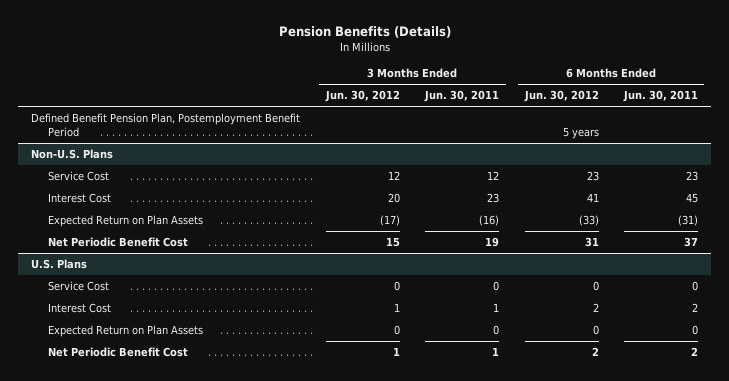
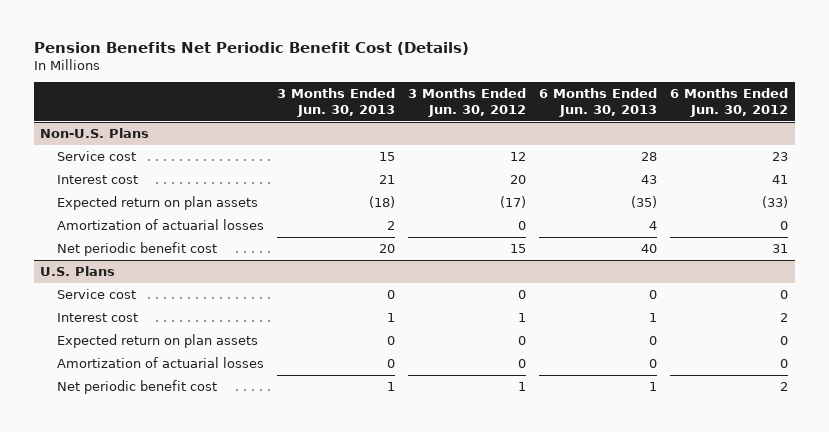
[278,25,451,38] Pension Benefits (Details) -> [33,42,469,56] Pension Benefits Net Periodic Benefit Cost (Details)
[424,90,500,103] Jun. 30, 2011 -> none
[623,90,699,103] Jun. 30, 2011 -> none
none -> [277,88,396,117] 3 Months Ended Jun. 30, 2013
none -> [539,88,658,117] 6 Months Ended Jun. 30, 2013
[31,113,301,138] Defined Benefit Pension Plan, Postemployment Benefit Period -> none
[48,171,110,182] Service Cost -> [57,150,137,161] Service cost
[48,193,112,204] Interest Cost -> [57,174,139,184] Interest cost
[48,215,204,228] Expected Return on Plan Assets -> [57,195,259,210] Expected return on plan assets
none -> [57,218,265,230] Amortization of actuarial losses
[48,237,189,248] Net Periodic Benefit Cost -> [57,241,218,256] Net periodic benefit cost
[48,281,110,292] Service Cost -> [57,288,137,299] Service cost
[48,303,112,314] Interest Cost -> [57,312,139,322] Interest cost
[48,325,204,338] Expected Return on Plan Assets -> [57,333,259,348] Expected return on plan assets
none -> [57,356,265,368] Amortization of actuarial losses
[48,347,189,358] Net Periodic Benefit Cost -> [57,379,218,394] Net periodic benefit cost

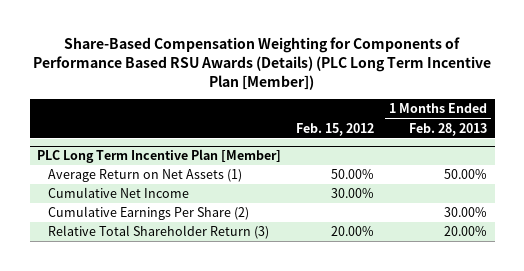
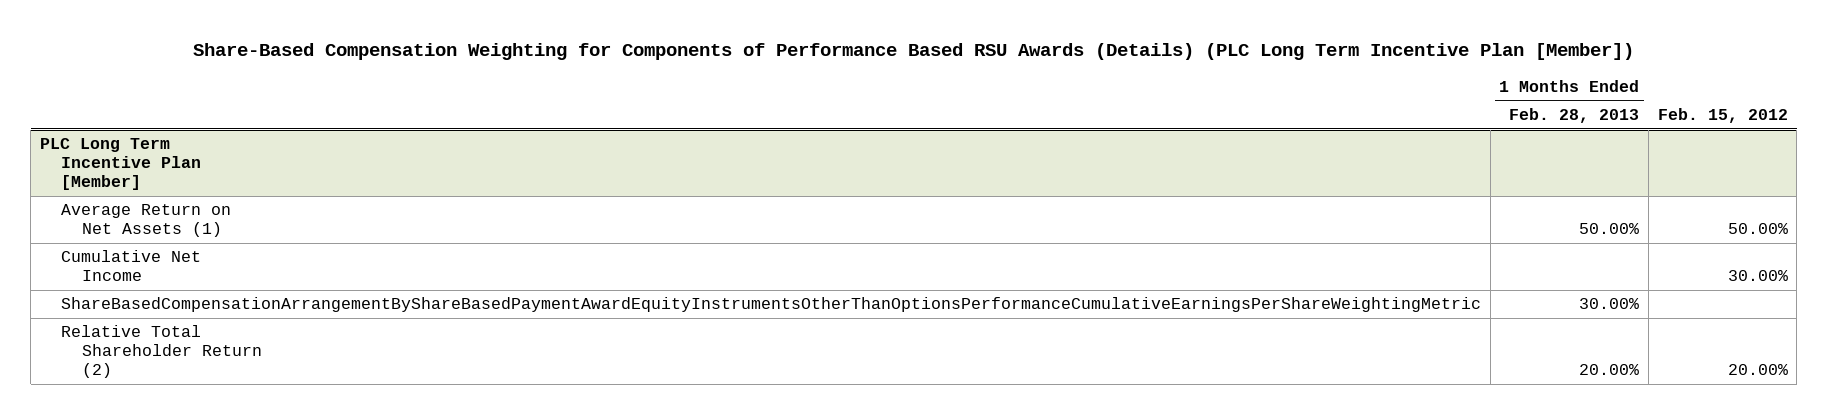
[47,206,249,221] Cumulative Earnings Per Share (2) -> [61,297,1482,313] ShareBasedCompensationArrangementByShareBasedPaymentAwardEquityInstrumentsOtherThanOptionsPerformanceCumulativeEarningsPerShareWeightingMetric
[47,225,269,240] Relative Total Shareholder Return (3) -> [61,325,263,379] Relative Total Shareholder Return (2)

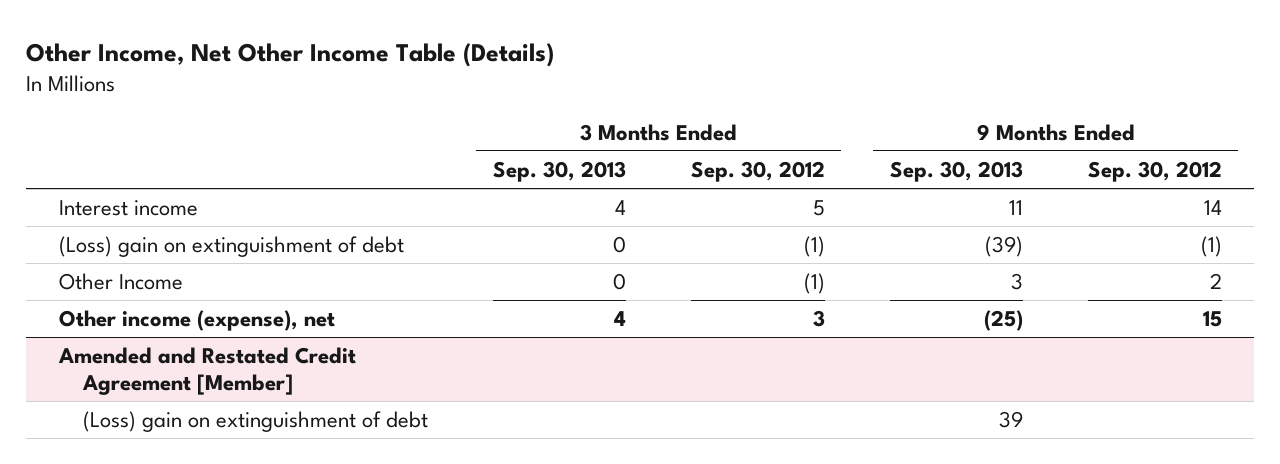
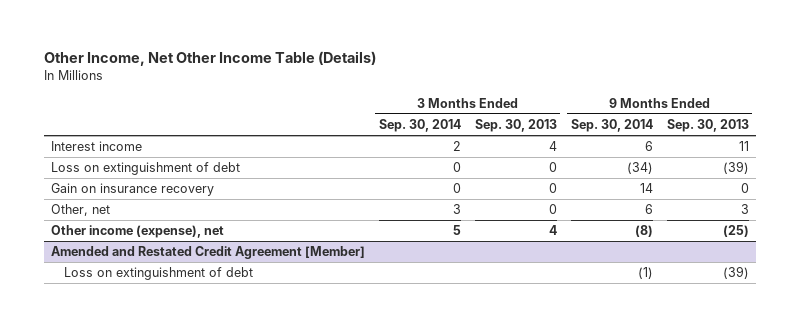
[690,160,825,182] Sep. 30, 2012 -> none
[1087,160,1222,182] Sep. 30, 2012 -> none
none -> [378,119,461,133] Sep. 30, 2014
none -> [570,119,653,133] Sep. 30, 2014
[58,236,404,258] (Loss) gain on extinguishment of debt -> [50,162,240,176] Loss on extinguishment of debt
none -> [50,183,214,197] Gain on insurance recovery
[58,273,183,291] Other Income -> [50,204,110,217] Other, net
[82,411,428,433] (Loss) gain on extinguishment of debt -> [63,267,253,281] Loss on extinguishment of debt
[998,411,1023,429] 39 -> [722,266,749,280] (39)

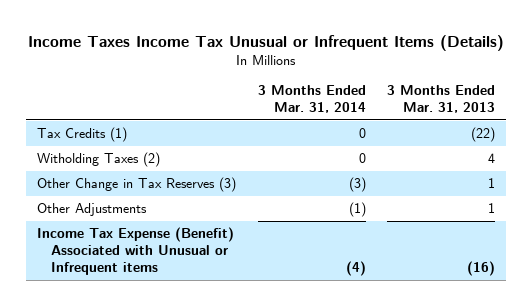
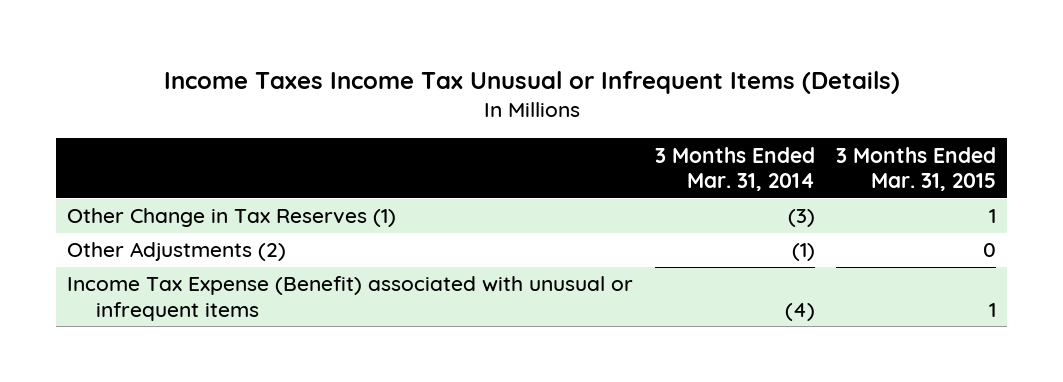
[387,85,496,113] 3 Months Ended Mar. 31, 2013 -> none
none -> [836,146,997,192] 3 Months Ended Mar. 31, 2015
[37,127,128,143] Tax Credits (1) -> none
[37,152,161,168] Witholding Taxes (2) -> none
[37,177,237,193] Other Change in Tax Reserves (3) -> [67,208,397,228] Other Change in Tax Reserves (1)
[37,203,148,217] Other Adjustments -> [67,242,287,262] Other Adjustments (2)
[37,227,235,275] Income Tax Expense (Benefit) Associated with Unusual or Infrequent items -> [67,276,634,321] Income Tax Expense (Benefit) associated with unusual or infrequent items

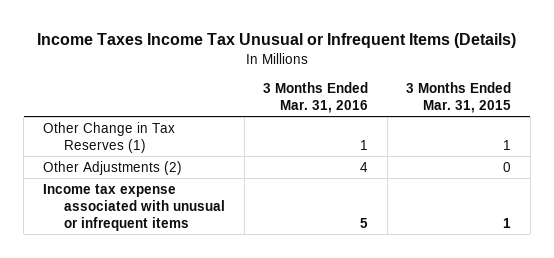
[654,146,815,192] 3 Months Ended Mar. 31, 2014 -> none
none -> [263,81,369,114] 3 Months Ended Mar. 31, 2016
[67,276,634,321] Income Tax Expense (Benefit) associated with unusual or infrequent items -> [42,183,226,232] Income tax expense associated with unusual or infrequent items

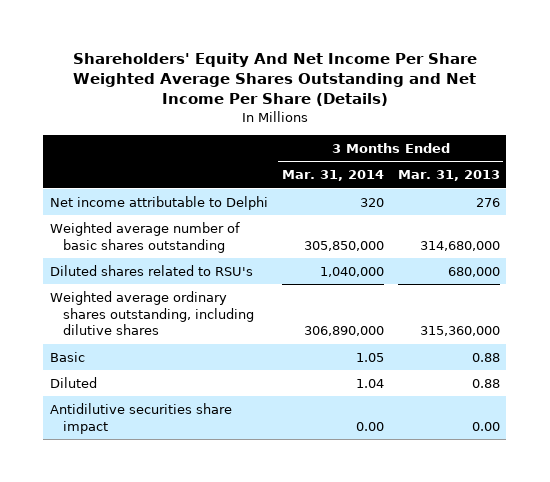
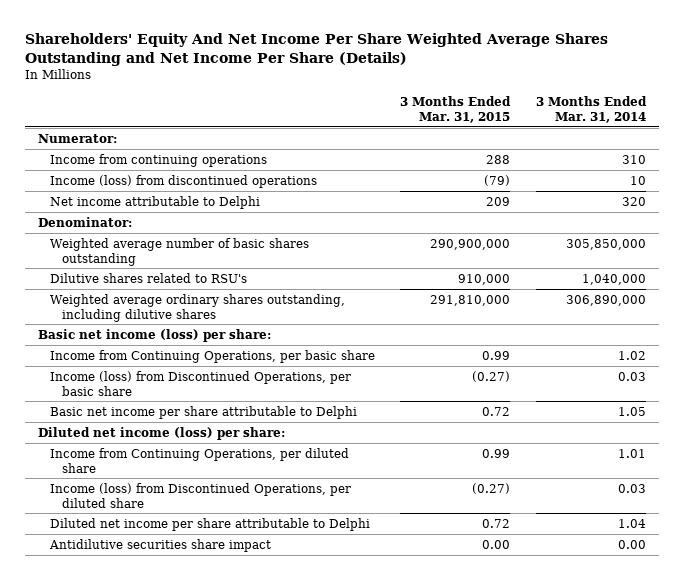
[397,170,500,182] Mar. 31, 2013 -> none
none -> [400,96,512,123] 3 Months Ended Mar. 31, 2015
none -> [37,133,117,143] Numerator:
none -> [49,153,267,167] Income from continuing operations
none -> [49,174,317,188] Income (loss) from discontinued operations
none -> [37,216,132,227] Denominator:
[50,264,254,276] Diluted shares related to RSU's -> [49,272,247,283] Dilutive shares related to RSU's
none -> [37,328,271,342] Basic net income (loss) per share:
none -> [49,349,375,363] Income from Continuing Operations, per basic share
none -> [49,370,351,396] Income (loss) from Discontinued Operations, per basic share
[50,351,86,362] Basic -> [49,405,357,419] Basic net income per share attributable to Delphi
none -> [37,426,285,440] Diluted net income (loss) per share:
none -> [49,447,349,473] Income from Continuing Operations, per diluted share
none -> [49,482,351,508] Income (loss) from Discontinued Operations, per diluted share
[50,376,98,388] Diluted -> [49,517,370,531] Diluted net income per share attributable to Delphi

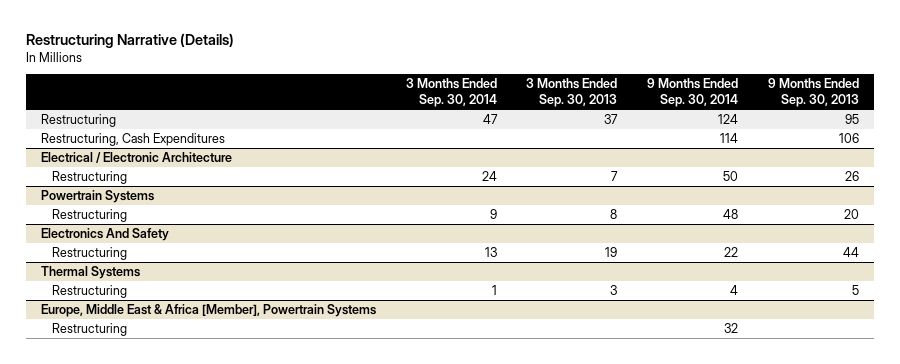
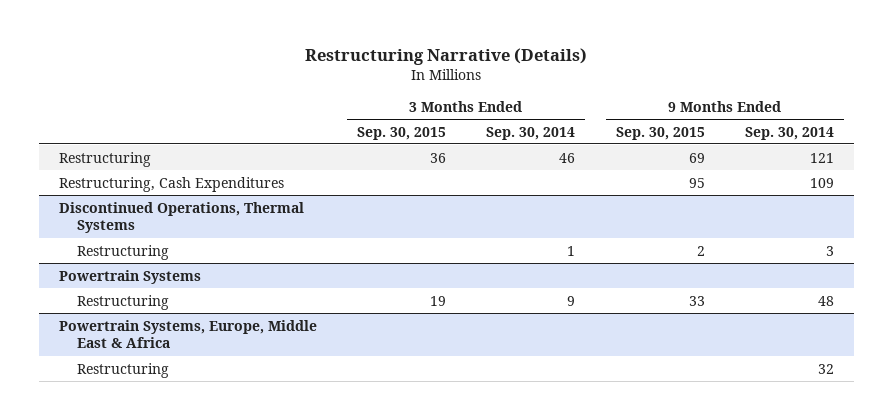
[526,78,618,107] 3 Months Ended Sep. 30, 2013 -> none
[768,78,860,107] 9 Months Ended Sep. 30, 2013 -> none
none -> [357,126,447,140] Sep. 30, 2015
none -> [615,126,705,140] Sep. 30, 2015
[40,152,232,164] Electrical / Electronic Architecture -> none
[482,114,498,125] 47 -> [559,152,576,163] 46
[718,114,739,125] 124 -> [809,152,834,163] 121
[720,133,739,144] 114 -> [809,177,834,188] 109
none -> [58,201,304,234] Discontinued Operations, Thermal Systems
[481,171,497,182] 24 -> [567,245,576,256] 1
[723,171,739,182] 50 -> [825,245,834,256] 3
[40,228,169,242] Electronics And Safety -> none
[52,247,128,261] Restructuring -> none
[40,266,140,280] Thermal Systems -> none
[52,285,128,299] Restructuring -> none
[40,304,376,318] Europe, Middle East & Africa [Member], Powertrain Systems -> [58,319,317,349] Powertrain Systems, Europe, Middle East & Africa

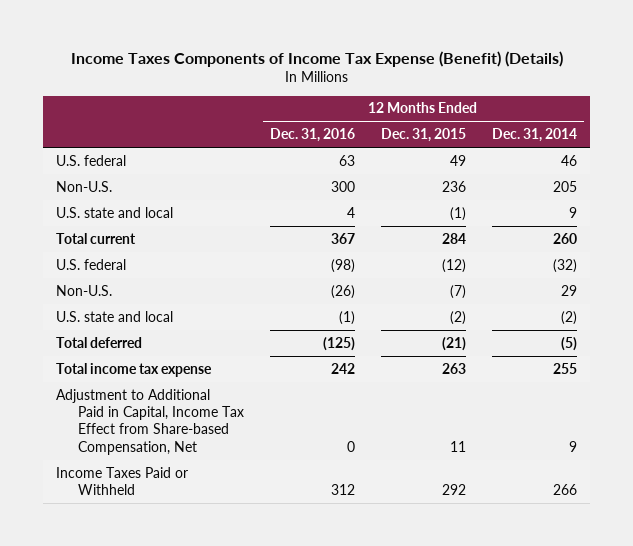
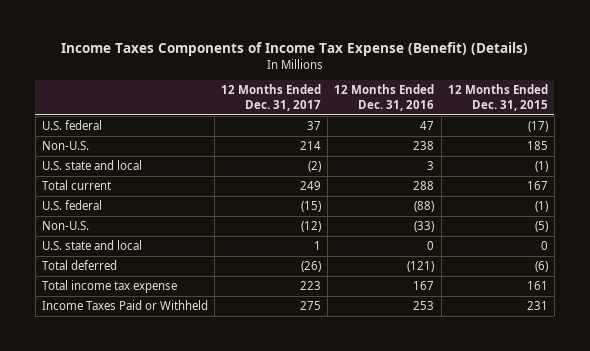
[492,128,578,143] Dec. 31, 2014 -> none
none -> [221,84,322,112] 12 Months Ended Dec. 31, 2017
[56,388,244,455] Adjustment to Additional Paid in Capital, Income Tax Effect from Share-based Compensation, Net -> none
[338,154,355,166] 63 -> [420,120,435,130] 47
[449,154,466,166] 49 -> [527,120,548,132] (17)
[330,180,355,192] 300 -> [413,140,435,150] 238
[441,180,466,192] 236 -> [526,140,548,150] 185
[346,206,355,218] 4 -> [427,160,435,170] 3
[330,232,355,244] 367 -> [413,180,435,190] 288
[441,232,466,244] 284 -> [526,180,548,190] 167
[330,258,355,273] (98) -> [414,200,435,212] (88)
[441,258,466,273] (12) -> [534,200,548,212] (1)
[330,284,355,299] (26) -> [414,220,435,232] (33)
[449,284,466,299] (7) -> [534,220,548,232] (5)
[338,310,355,325] (1) -> [427,240,435,250] 0
[449,310,466,325] (2) -> [540,240,548,250] 0
[322,336,355,351] (125) -> [407,260,435,272] (121)
[441,336,466,351] (21) -> [534,260,548,272] (6)
[330,362,355,374] 242 -> [413,280,435,290] 167
[441,362,466,374] 263 -> [526,280,548,290] 161
[330,484,355,496] 312 -> [413,300,435,310] 253
[441,484,466,496] 292 -> [526,300,548,310] 231

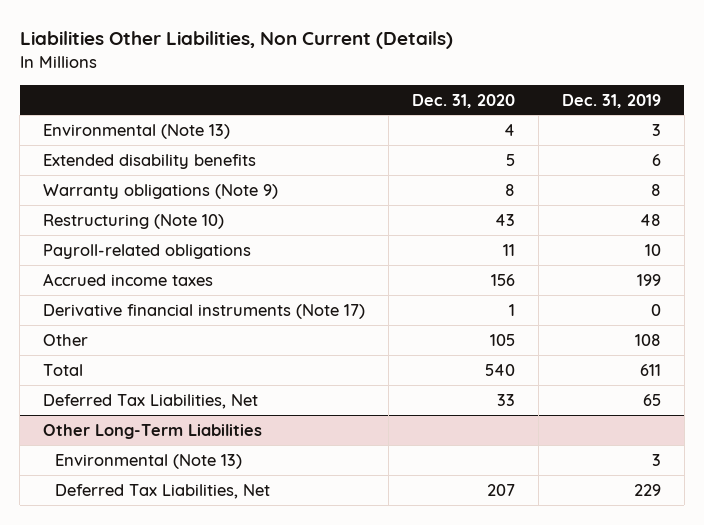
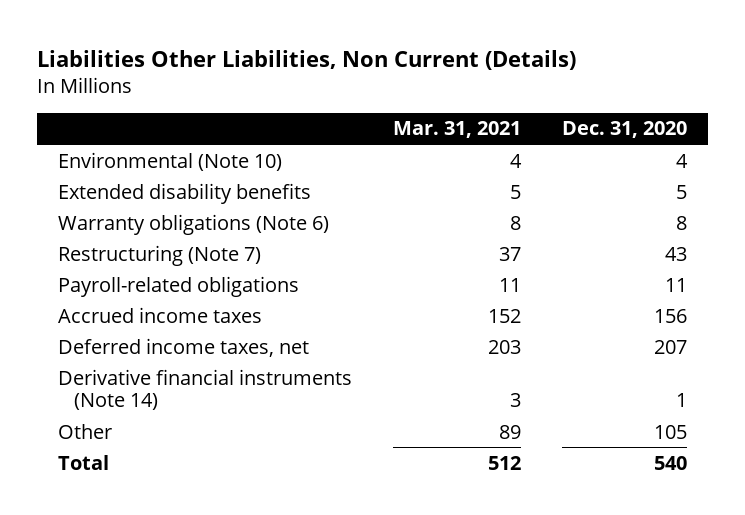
[561,93,661,108] Dec. 31, 2019 -> none
none -> [393,121,522,139] Mar. 31, 2021
[42,123,230,139] Environmental (Note 13) -> [57,151,282,171] Environmental (Note 10)
[42,183,278,199] Warranty obligations (Note 9) -> [57,213,329,235] Warranty obligations (Note 6)
[42,213,224,229] Restructuring (Note 10) -> [57,244,261,266] Restructuring (Note 7)
none -> [57,337,309,357] Deferred income taxes, net
[42,303,365,319] Derivative financial instruments (Note 17) -> [57,368,352,410] Derivative financial instruments (Note 14)
[42,393,258,409] Deferred Tax Liabilities, Net -> none
[42,423,262,439] Other Long-Term Liabilities -> none
[54,453,242,469] Environmental (Note 13) -> none
[54,483,270,499] Deferred Tax Liabilities, Net -> none

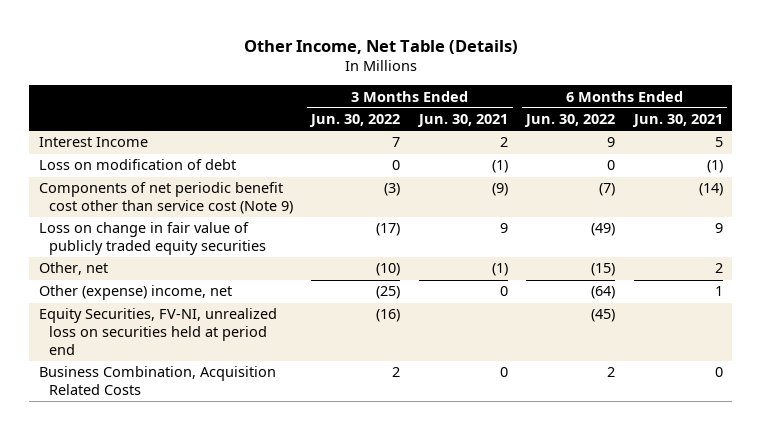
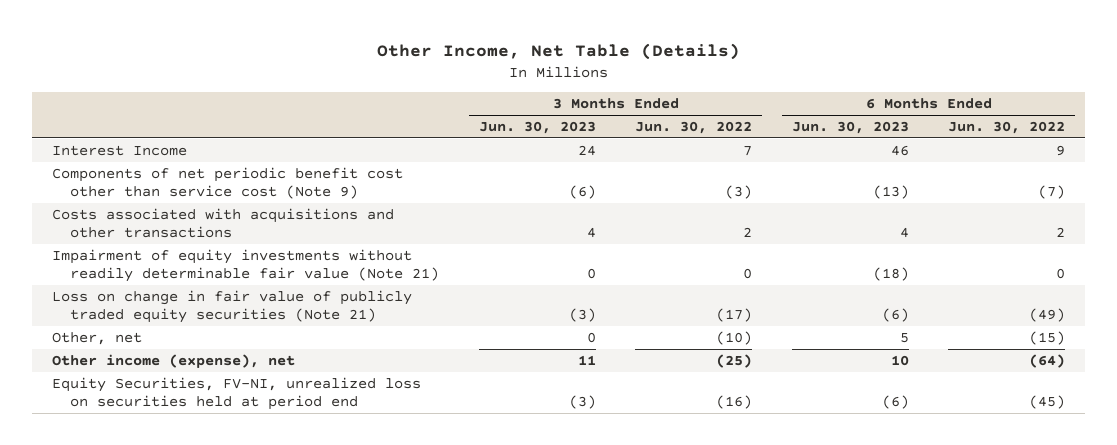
[416,114,508,128] Jun. 30, 2021 -> none
[631,114,723,128] Jun. 30, 2021 -> none
none -> [478,121,596,135] Jun. 30, 2023
none -> [791,121,909,135] Jun. 30, 2023
[38,159,236,171] Loss on modification of debt -> none
none -> [51,207,394,239] Costs associated with acquisitions and other transactions
none -> [51,248,440,283] Impairment of equity investments without readily determinable fair value (Note 21)
[38,222,267,256] Loss on change in fair value of publicly traded equity securities -> [51,289,412,324] Loss on change in fair value of publicly traded equity securities (Note 21)
[38,285,232,301] Other (expense) income, net -> [51,353,295,368] Other income (expense), net
[38,366,276,396] Business Combination, Acquisition Related Costs -> none

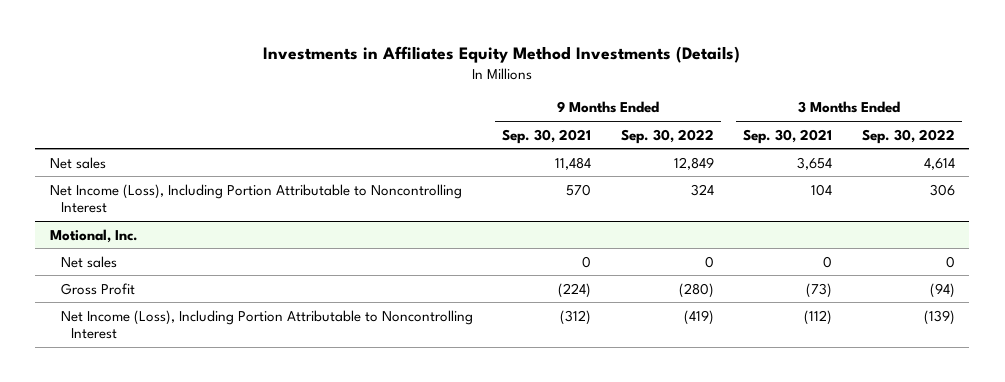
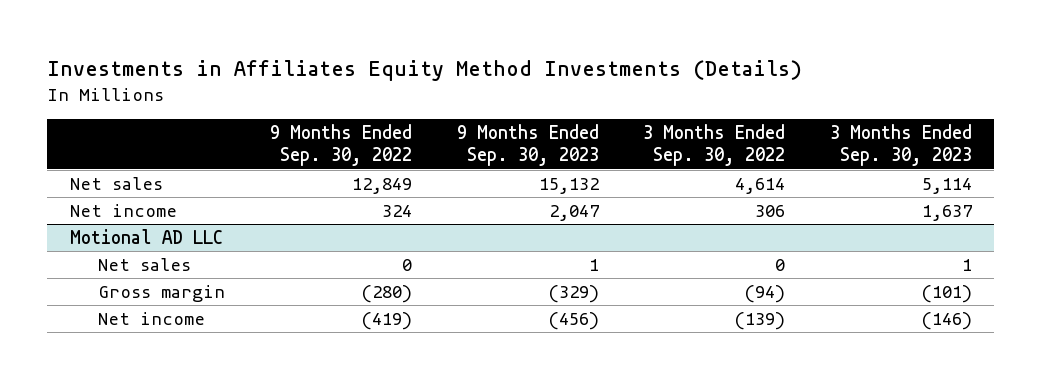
[502,128,592,144] Sep. 30, 2021 -> none
[743,128,833,144] Sep. 30, 2021 -> none
none -> [456,123,599,167] 9 Months Ended Sep. 30, 2023
none -> [830,123,973,167] 3 Months Ended Sep. 30, 2023
[50,228,139,243] Motional, Inc. -> none
[50,183,463,214] Net Income (Loss), Including Portion Attributable to Noncontrolling Interest -> [69,203,177,217] Net income
none -> [69,228,223,244] Motional AD LLC
[60,282,135,295] Gross Profit -> [98,284,226,302] Gross margin
[60,309,473,340] Net Income (Loss), Including Portion Attributable to Noncontrolling Interest -> [98,311,206,325] Net income

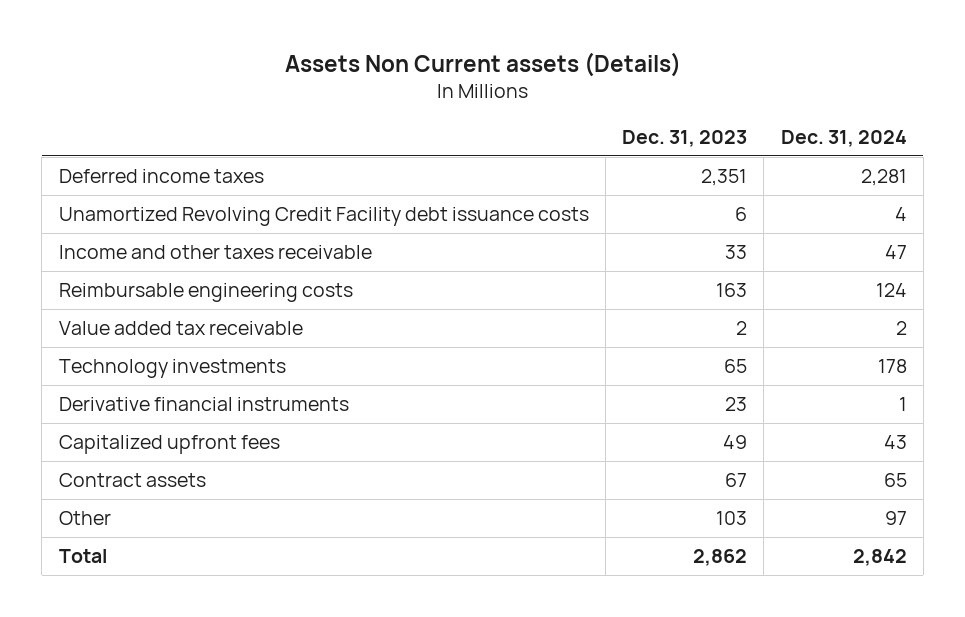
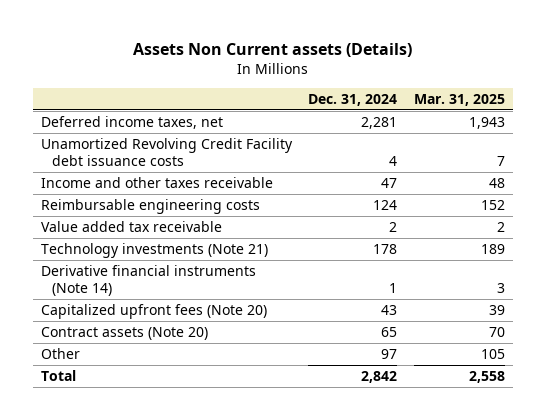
[622,129,748,147] Dec. 31, 2023 -> none
none -> [413,93,505,106] Mar. 31, 2025
[58,169,264,184] Deferred income taxes -> [40,116,223,130] Deferred income taxes, net
[58,359,286,379] Technology investments -> [40,243,268,259] Technology investments (Note 21)
[58,397,349,412] Derivative financial instruments -> [40,265,256,297] Derivative financial instruments (Note 14)
[58,435,280,455] Capitalized upfront fees -> [40,304,267,320] Capitalized upfront fees (Note 20)
[58,473,206,488] Contract assets -> [40,327,208,341] Contract assets (Note 20)

